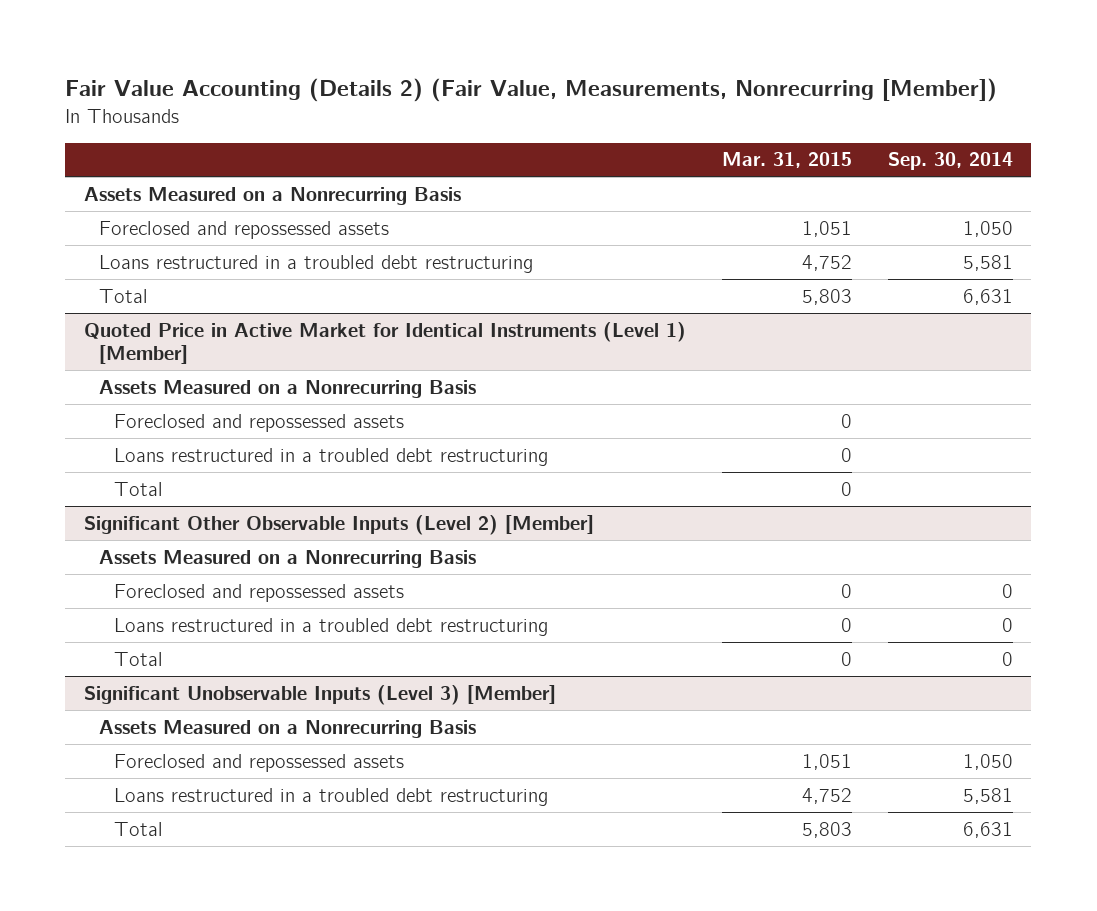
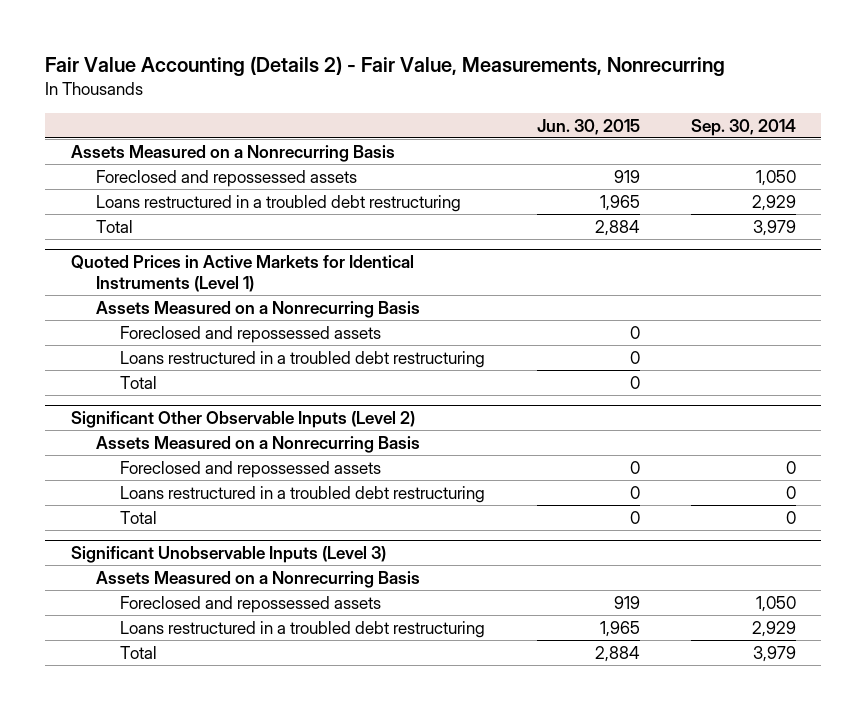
[65,78,998,103] Fair Value Accounting (Details 2) (Fair Value, Measurements, Nonrecurring [Member]) -> [45,56,726,77] Fair Value Accounting (Details 2) - Fair Value, Measurements, Nonrecurring
[721,152,852,169] Mar. 31, 2015 -> none
none -> [536,118,640,135] Jun. 30, 2015
[963,254,1014,271] 5,581 -> [751,194,796,211] 2,929
[963,288,1014,305] 6,631 -> [752,219,796,236] 3,979
[83,321,686,364] Quoted Price in Active Market for Identical Instruments (Level 1) [Member] -> [70,255,414,292] Quoted Prices in Active Markets for Identical Instruments (Level 1)
[83,514,594,535] Significant Other Observable Inputs (Level 2) [Member] -> [70,411,415,429] Significant Other Observable Inputs (Level 2)
[83,684,556,705] Significant Unobservable Inputs (Level 3) [Member] -> [70,546,386,564] Significant Unobservable Inputs (Level 3)
[963,787,1014,804] 5,581 -> [751,620,796,637] 2,929
[963,821,1014,838] 6,631 -> [752,645,796,662] 3,979

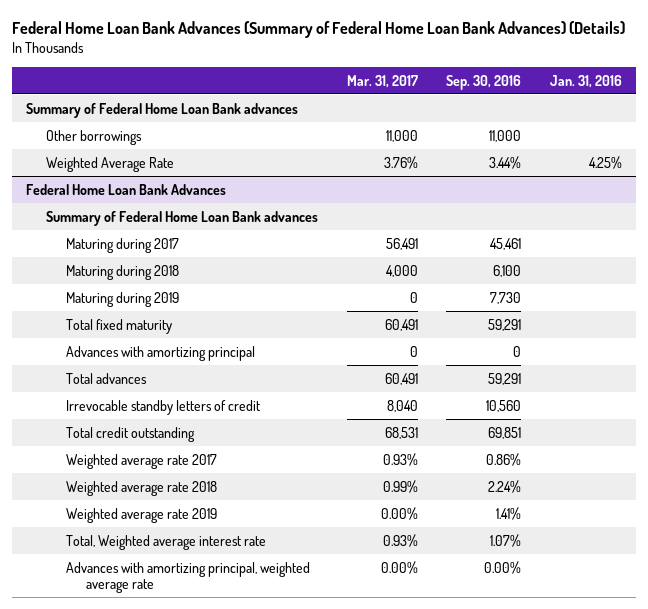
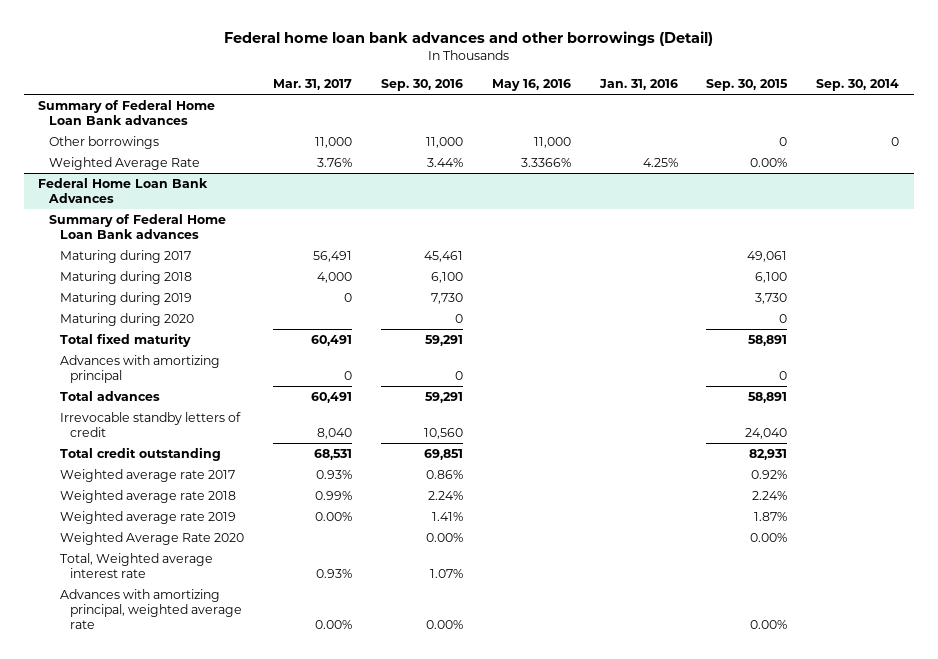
[11,20,625,38] Federal Home Loan Bank Advances (Summary of Federal Home Loan Bank Advances) (Details) -> [223,31,713,47] Federal home loan bank advances and other borrowings (Detail)
none -> [491,79,571,92] May 16, 2016
none -> [706,79,789,92] Sep. 30, 2015
none -> [816,79,900,92] Sep. 30, 2014
none -> [59,313,194,327] Maturing during 2020
none -> [59,532,244,546] Weighted Average Rate 2020

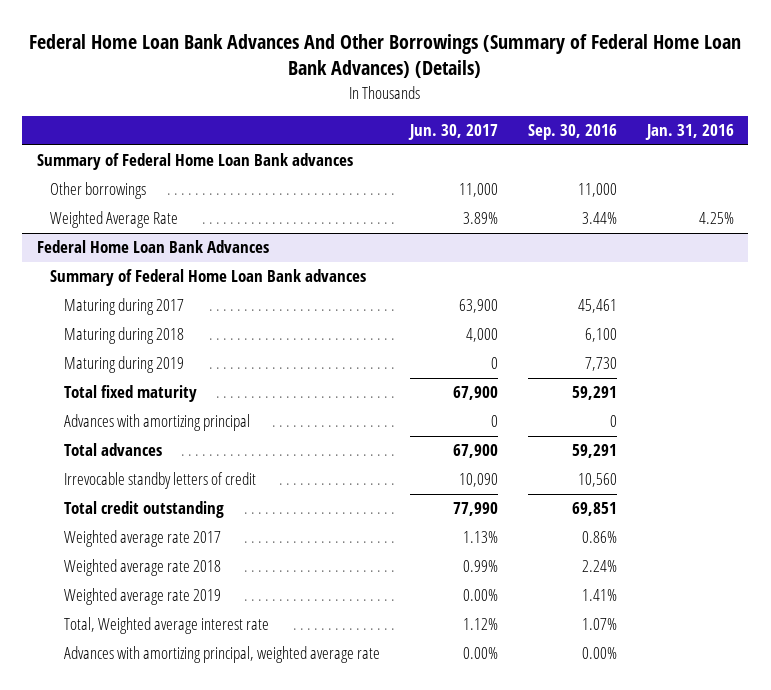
[223,31,713,47] Federal home loan bank advances and other borrowings (Detail) -> [29,33,742,79] Federal Home Loan Bank Advances And Other Borrowings (Summary of Federal Home Loan Bank Advances) (Details)
[272,79,352,91] Mar. 31, 2017 -> none
[491,79,571,92] May 16, 2016 -> none
[706,79,789,92] Sep. 30, 2015 -> none
[816,79,900,92] Sep. 30, 2014 -> none
none -> [407,124,498,141] Jun. 30, 2017
[59,313,194,327] Maturing during 2020 -> none
[59,532,244,546] Weighted Average Rate 2020 -> none

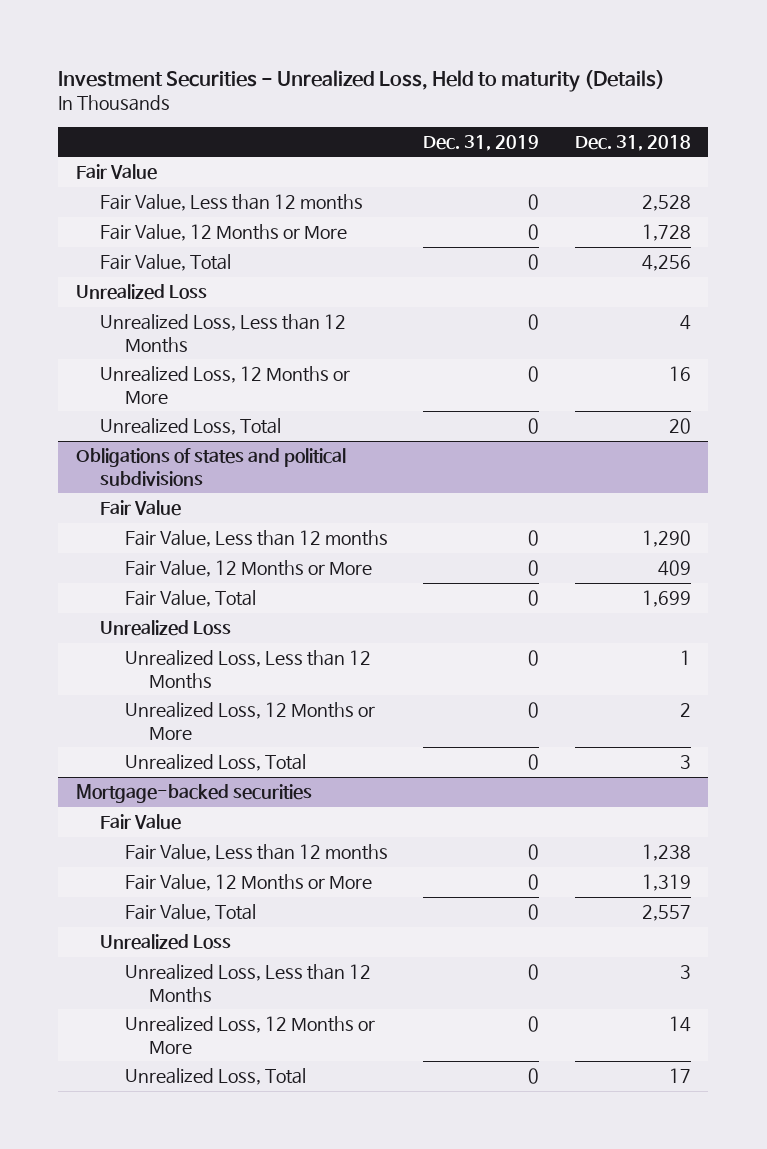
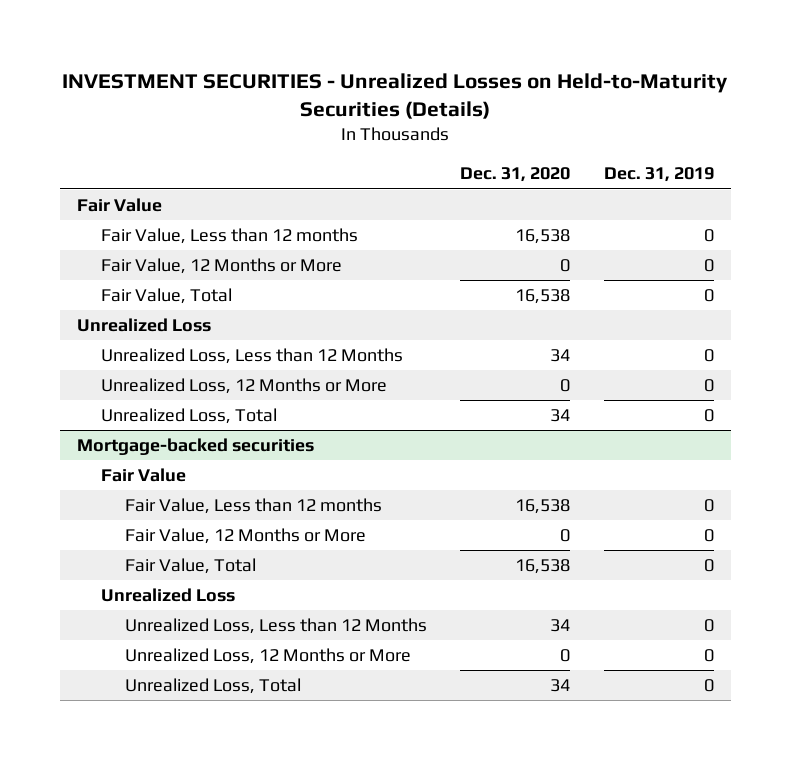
[58,69,666,92] Investment Securities - Unrealized Loss, Held to maturity (Details) -> [62,72,729,119] INVESTMENT SECURITIES - Unrealized Losses on Held-to-Maturity Securities (Details)
[574,134,691,151] Dec. 31, 2018 -> none
none -> [460,167,571,183] Dec. 31, 2020
[76,448,347,486] Obligations of states and political subdivisions -> none
[100,500,182,517] Fair Value -> none
[124,530,388,548] Fair Value, Less than 12 months -> none
[124,560,372,578] Fair Value, 12 Months or More -> none
[124,590,256,608] Fair Value, Total -> none
[100,620,232,637] Unrealized Loss -> none
[124,650,371,689] Unrealized Loss, Less than 12 Months -> none
[124,702,375,740] Unrealized Loss, 12 Months or More -> none
[124,754,306,772] Unrealized Loss, Total -> none

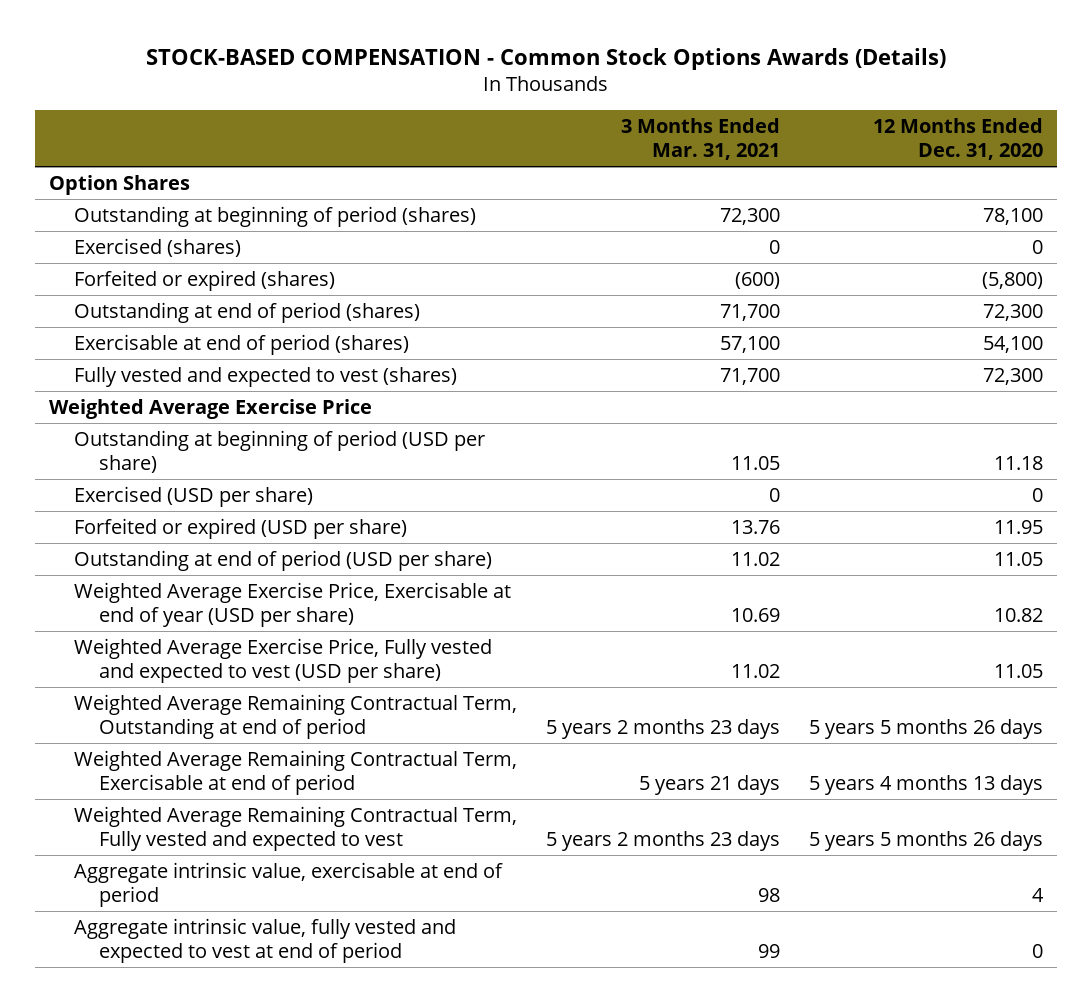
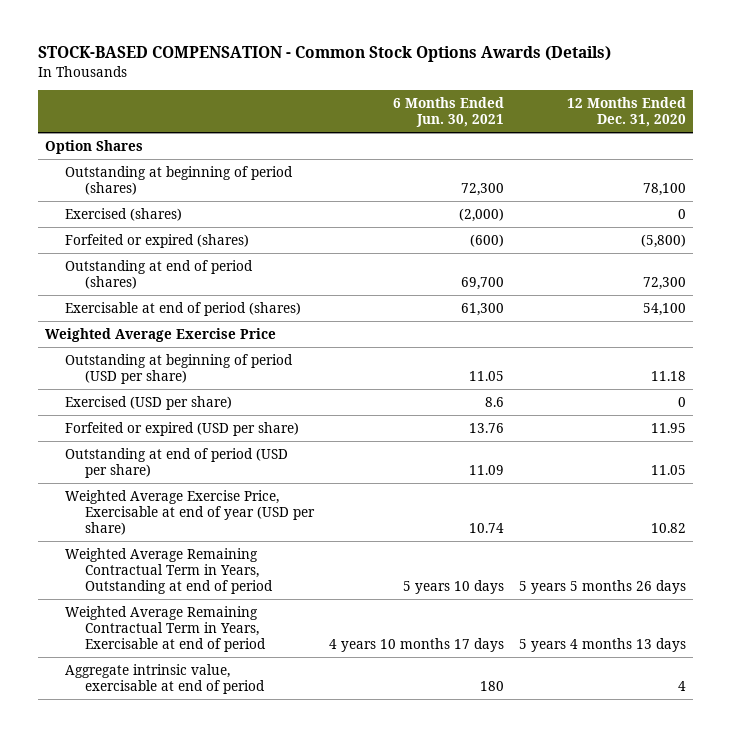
[621,117,781,161] 3 Months Ended Mar. 31, 2021 -> none
none -> [392,96,504,128] 6 Months Ended Jun. 30, 2021
[74,366,458,387] Fully vested and expected to vest (shares) -> none
[74,637,493,683] Weighted Average Exercise Price, Fully vested and expected to vest (USD per share) -> none
[74,805,518,851] Weighted Average Remaining Contractual Term, Fully vested and expected to vest -> none
[74,693,518,739] Weighted Average Remaining Contractual Term, Outstanding at end of period -> [64,547,273,595] Weighted Average Remaining Contractual Term in Years, Outstanding at end of period
[74,749,518,795] Weighted Average Remaining Contractual Term, Exercisable at end of period -> [64,605,266,653] Weighted Average Remaining Contractual Term in Years, Exercisable at end of period
[74,917,457,963] Aggregate intrinsic value, fully vested and expected to vest at end of period -> none

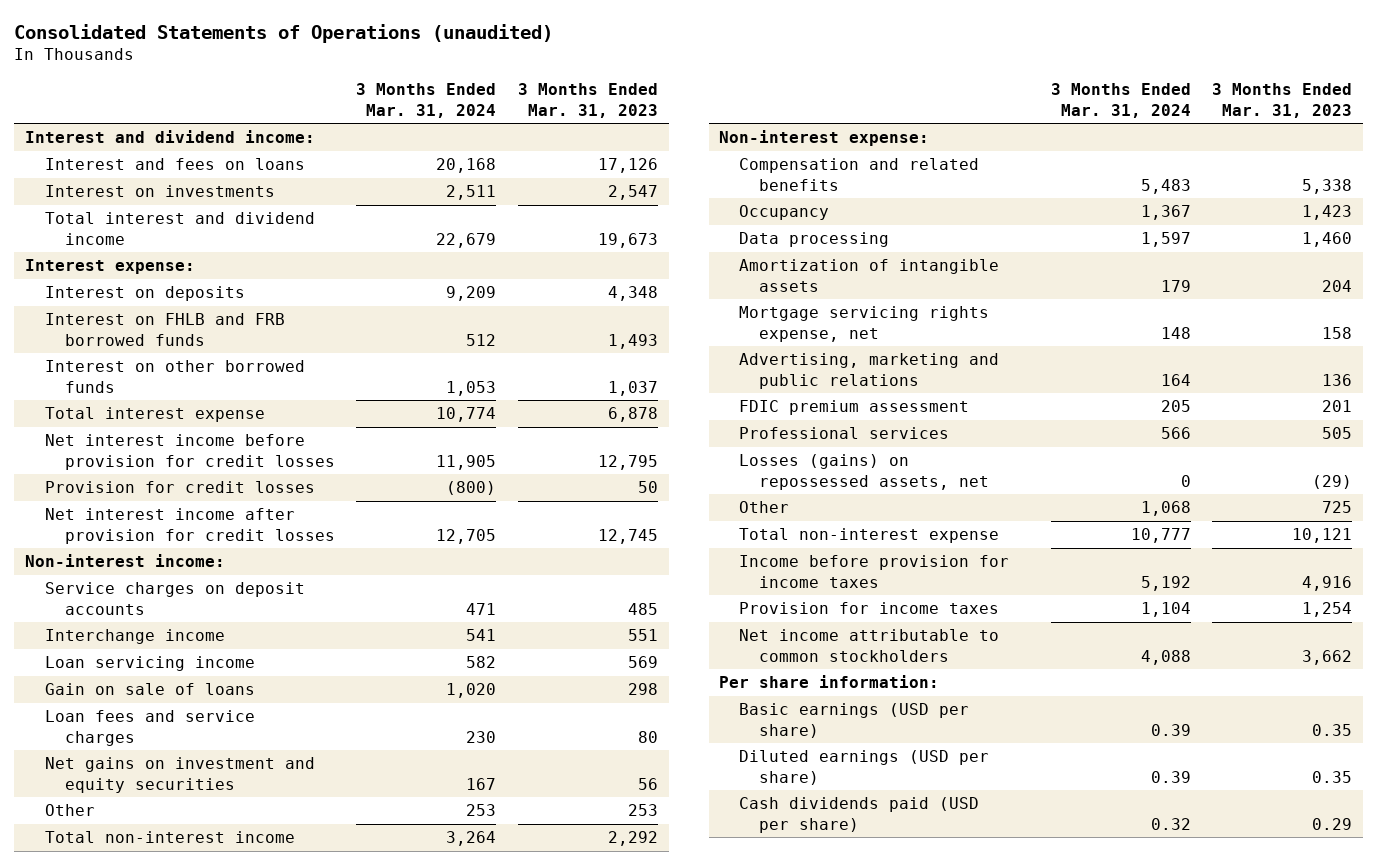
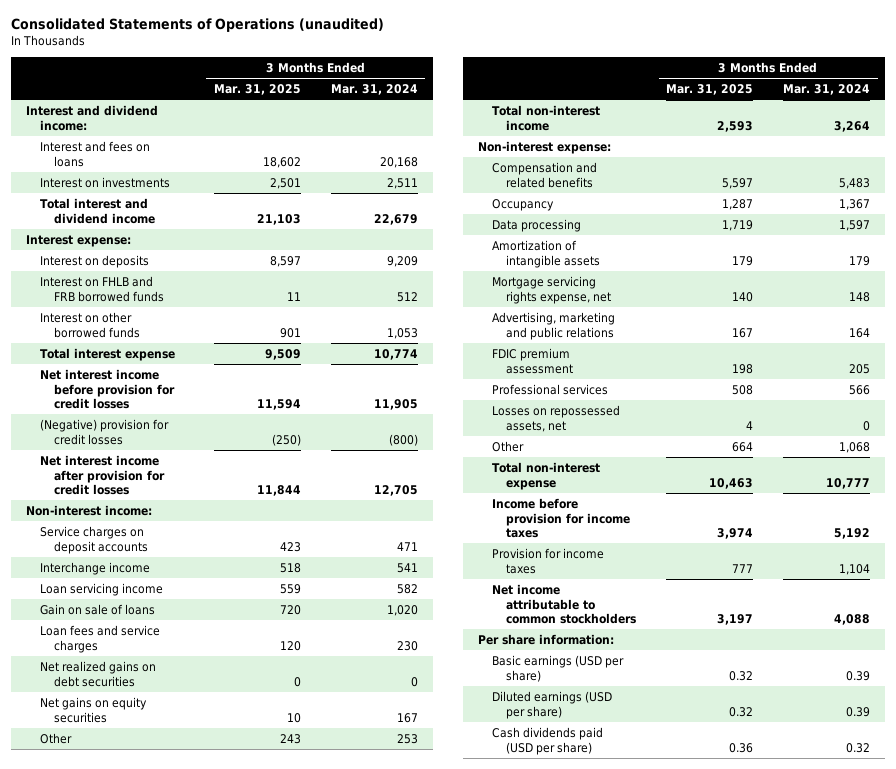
[517,83,658,118] 3 Months Ended Mar. 31, 2023 -> none
none -> [213,84,301,96] Mar. 31, 2025
[44,481,315,494] Provision for credit losses -> [39,418,169,445] (Negative) provision for credit losses
none -> [39,660,156,687] Net realized gains on debt securities
[44,757,315,793] Net gains on investment and equity securities -> [39,696,147,723] Net gains on equity securities
[739,454,990,490] Losses (gains) on repossessed assets, net -> [492,404,621,432] Losses on repossessed assets, net

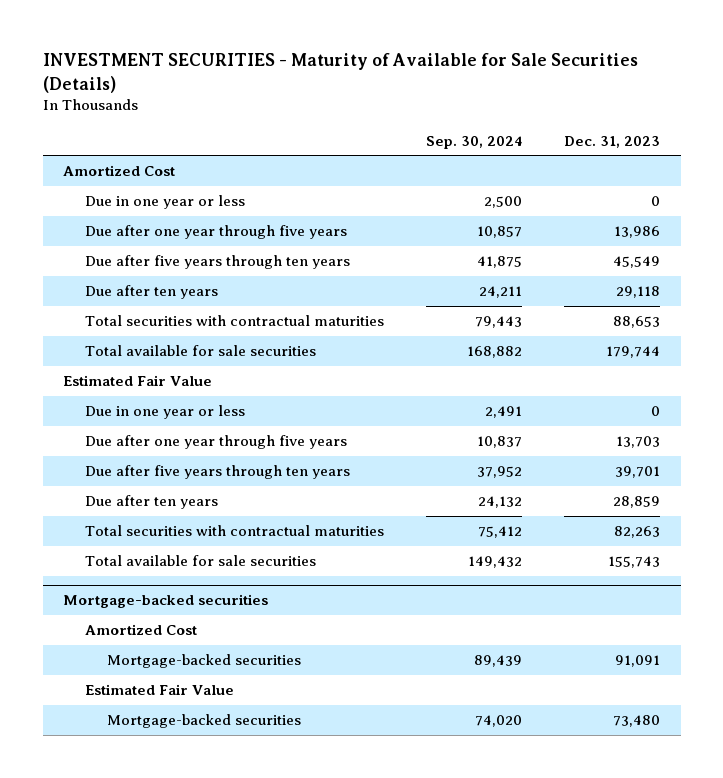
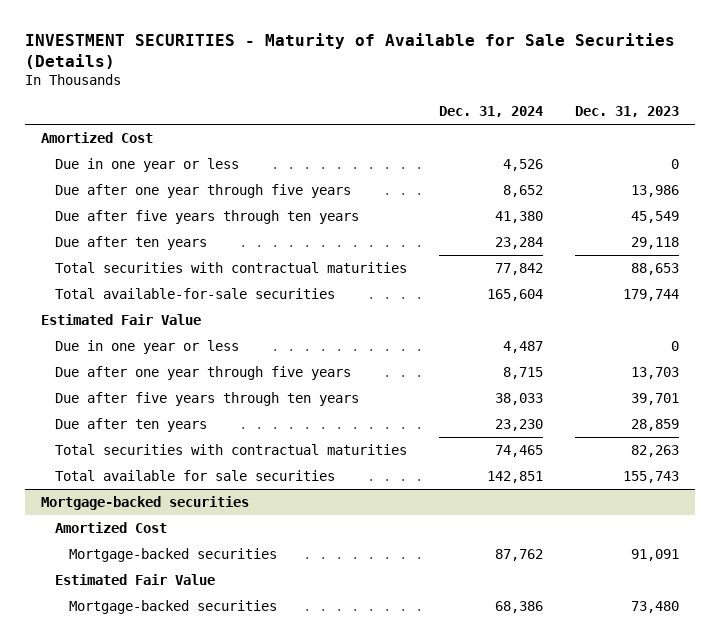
[426,135,523,149] Sep. 30, 2024 -> none
none -> [438,106,543,118] Dec. 31, 2024
[85,345,317,357] Total available for sale securities -> [54,287,335,299] Total available-for-sale securities

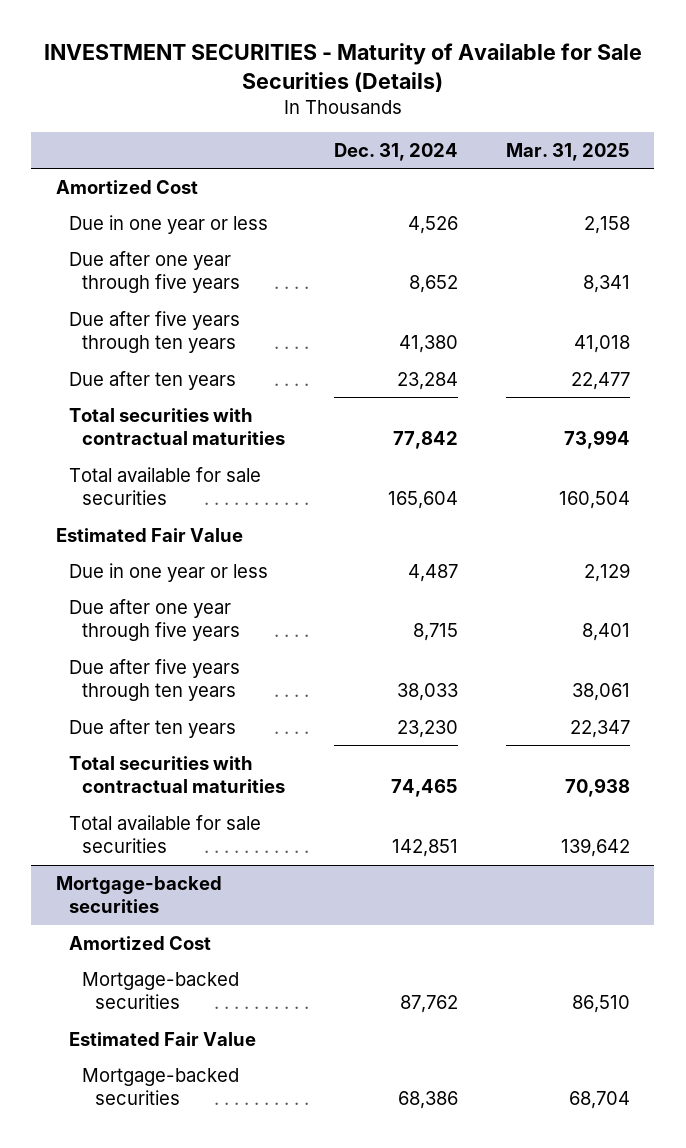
[574,106,679,118] Dec. 31, 2023 -> none
none -> [506,143,631,162] Mar. 31, 2025
[54,287,335,299] Total available-for-sale securities -> [68,466,261,506] Total available for sale securities

